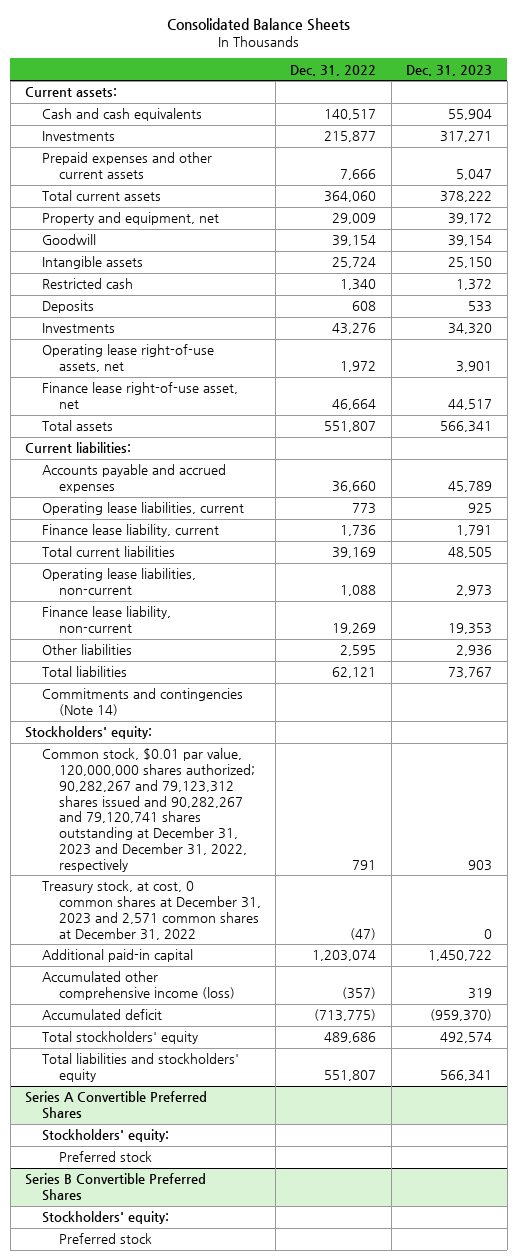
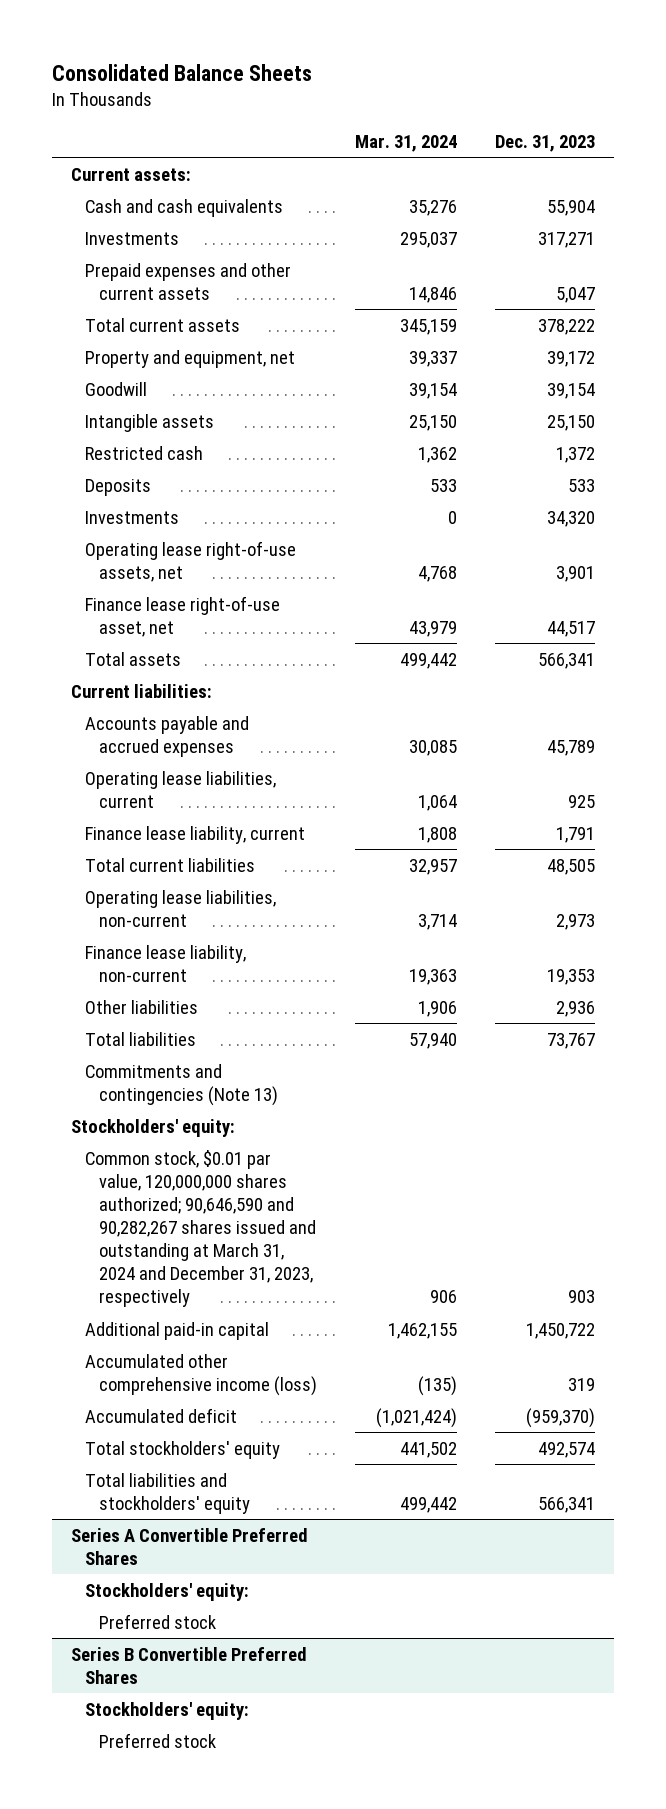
[290,64,377,76] Dec. 31, 2022 -> none
none -> [355,134,458,152] Mar. 31, 2024
[41,688,243,717] Commitments and contingencies (Note 14) -> [85,1063,279,1106] Commitments and contingencies (Note 13)
[41,880,261,940] Treasury stock, at cost, 0 common shares at December 31, 2023 and 2,571 common shares at December 31, 2022 -> none
[41,748,255,872] Common stock, $0.01 par value, 120,000,000 shares authorized; 90,282,267 and 79,123,312 shares issued and 90,282,267 and 79,120,741 shares outstanding at December 31, 2023 and December 31, 2022, respectively -> [85,1149,317,1308] Common stock, $0.01 par value, 120,000,000 shares authorized; 90,646,590 and 90,282,267 shares issued and outstanding at March 31, 2024 and December 31, 2023, respectively

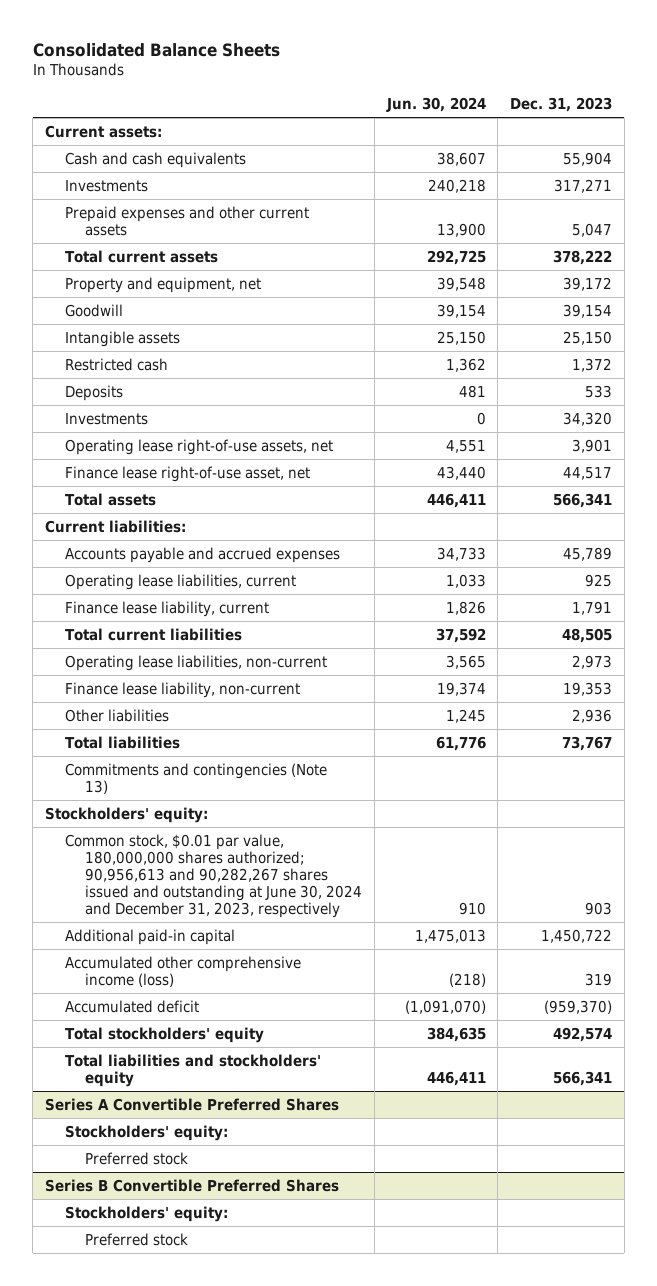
[355,134,458,152] Mar. 31, 2024 -> none
none -> [385,96,486,112] Jun. 30, 2024
[85,1149,317,1308] Common stock, $0.01 par value, 120,000,000 shares authorized; 90,646,590 and 90,282,267 shares issued and outstanding at March 31, 2024 and December 31, 2023, respectively -> [65,833,363,918] Common stock, $0.01 par value, 180,000,000 shares authorized; 90,956,613 and 90,282,267 shares issued and outstanding at June 30, 2024 and December 31, 2023, respectively

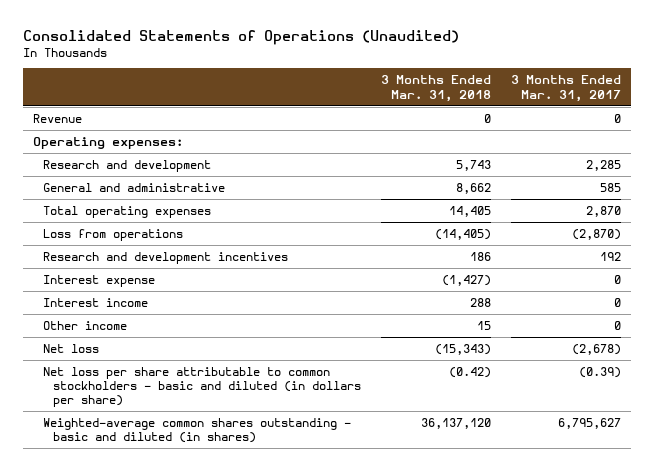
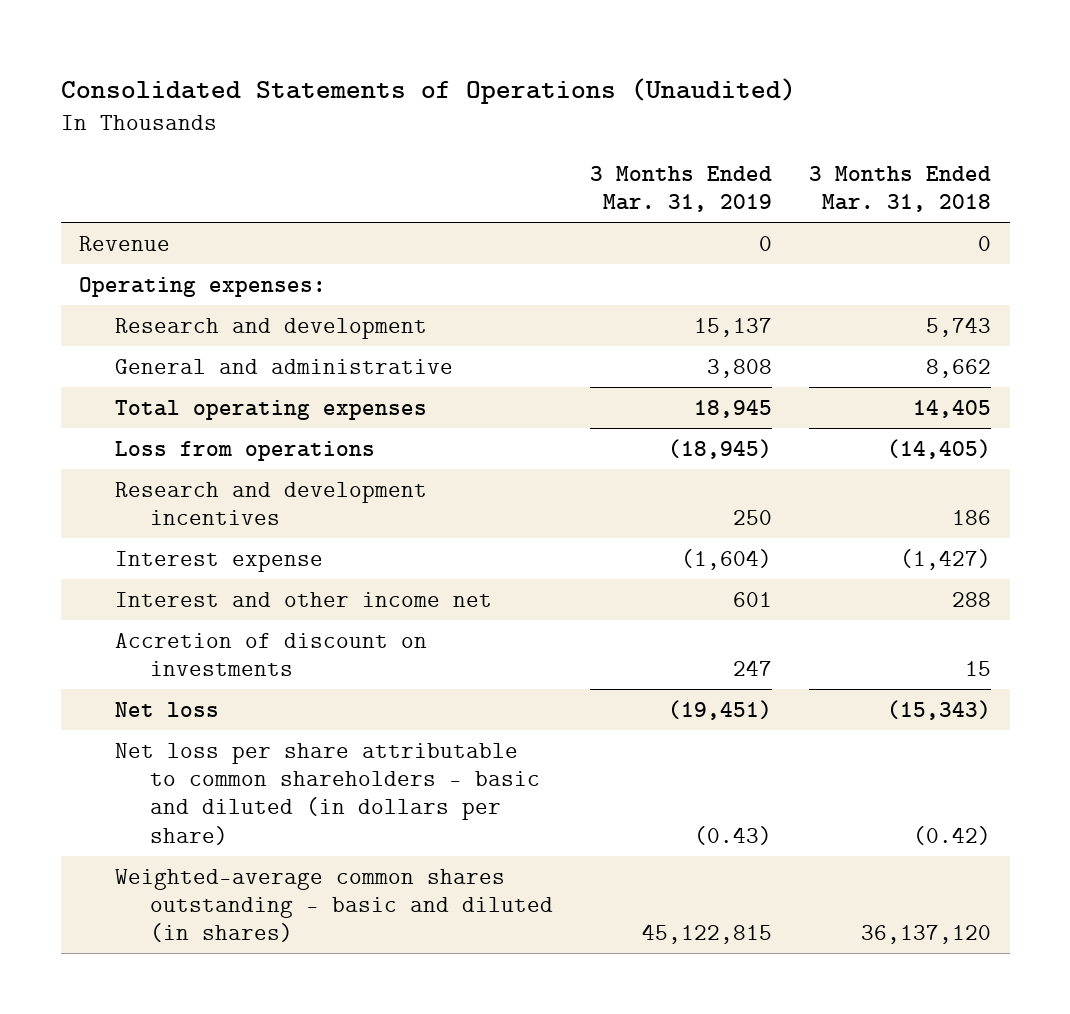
[510,75,621,102] 3 Months Ended Mar. 31, 2017 -> none
none -> [590,165,773,213] 3 Months Ended Mar. 31, 2019
[42,320,127,330] Other income -> none
[42,297,148,307] Interest income -> [114,591,492,607] Interest and other income net
none -> [114,632,427,676] Accretion of discount on investments
[42,366,361,408] Net loss per share attributable to common stockholders - basic and diluted (in dollars per share) -> [114,742,540,845] Net loss per share attributable to common shareholders - basic and diluted (in dollars per share)

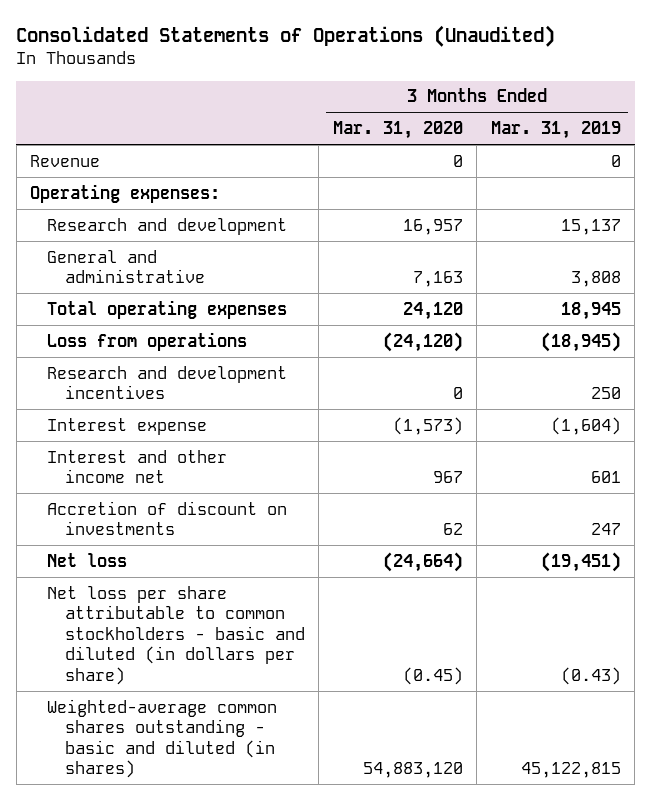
[809,165,992,213] 3 Months Ended Mar. 31, 2018 -> none
none -> [332,121,463,140] Mar. 31, 2020
[114,742,540,845] Net loss per share attributable to common shareholders - basic and diluted (in dollars per share) -> [47,585,305,685] Net loss per share attributable to common stockholders - basic and diluted (in dollars per share)

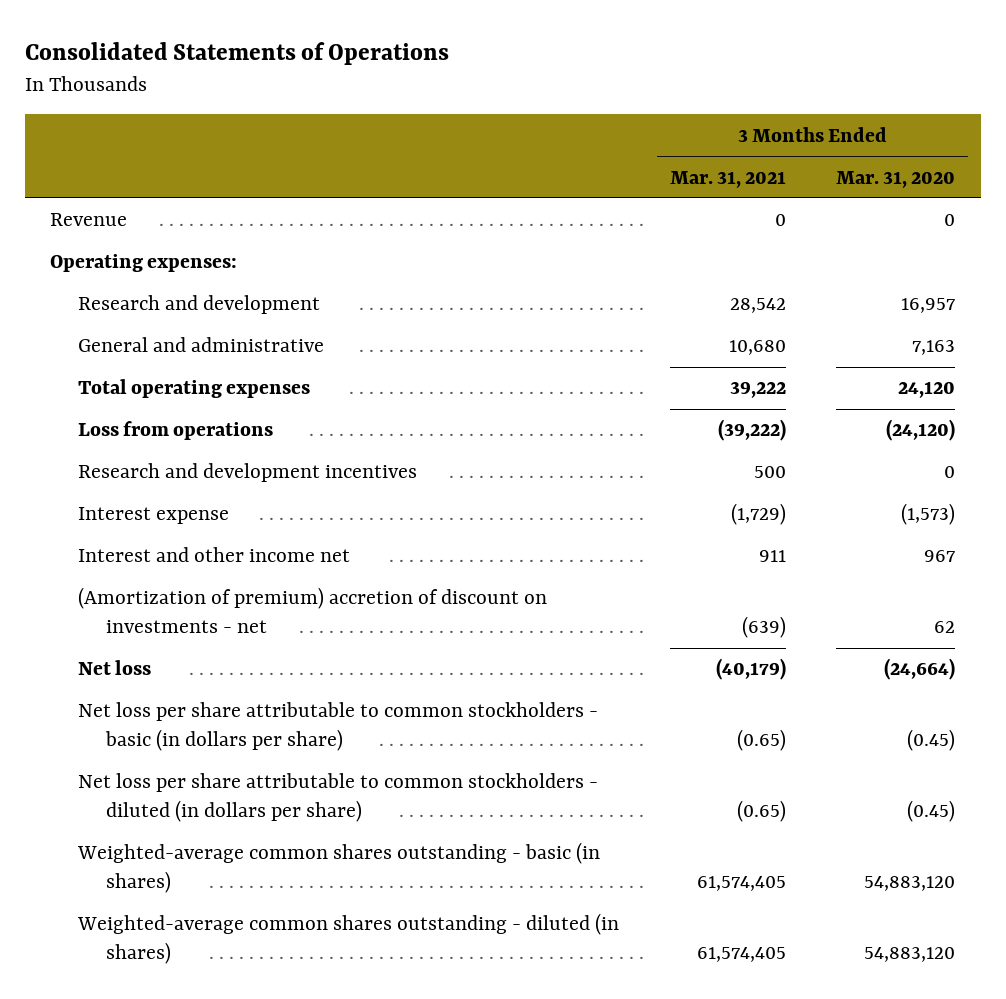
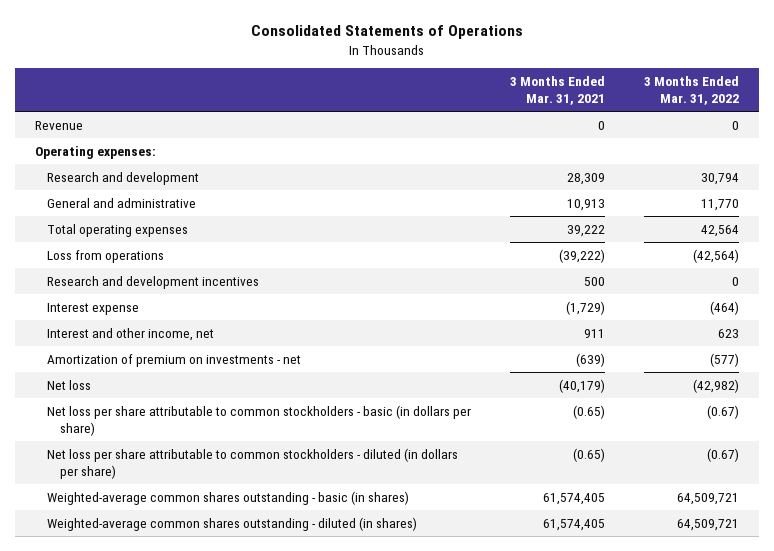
[836,170,956,188] Mar. 31, 2020 -> none
none -> [644,75,740,106] 3 Months Ended Mar. 31, 2022
[729,298,786,314] 28,542 -> [567,172,606,185] 28,309
[728,340,786,356] 10,680 -> [567,198,606,211] 10,913
[77,547,350,563] Interest and other income net -> [47,327,215,341] Interest and other income, net
[77,587,547,634] (Amortization of premium) accretion of discount on investments - net -> [47,353,302,367] Amortization of premium on investments - net

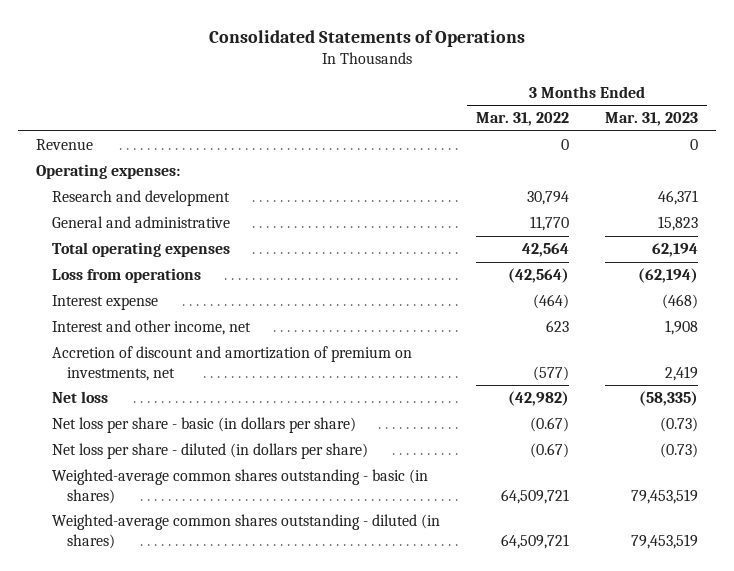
[510,75,606,106] 3 Months Ended Mar. 31, 2021 -> none
none -> [604,112,698,127] Mar. 31, 2023
[47,275,260,289] Research and development incentives -> none
[47,353,302,367] Amortization of premium on investments - net -> [51,346,412,381] Accretion of discount and amortization of premium on investments, net
[47,404,472,437] Net loss per share attributable to common stockholders - basic (in dollars per share) -> [51,417,356,434] Net loss per share - basic (in dollars per share)
[47,447,459,480] Net loss per share attributable to common stockholders - diluted (in dollars per share) -> [51,443,368,460] Net loss per share - diluted (in dollars per share)

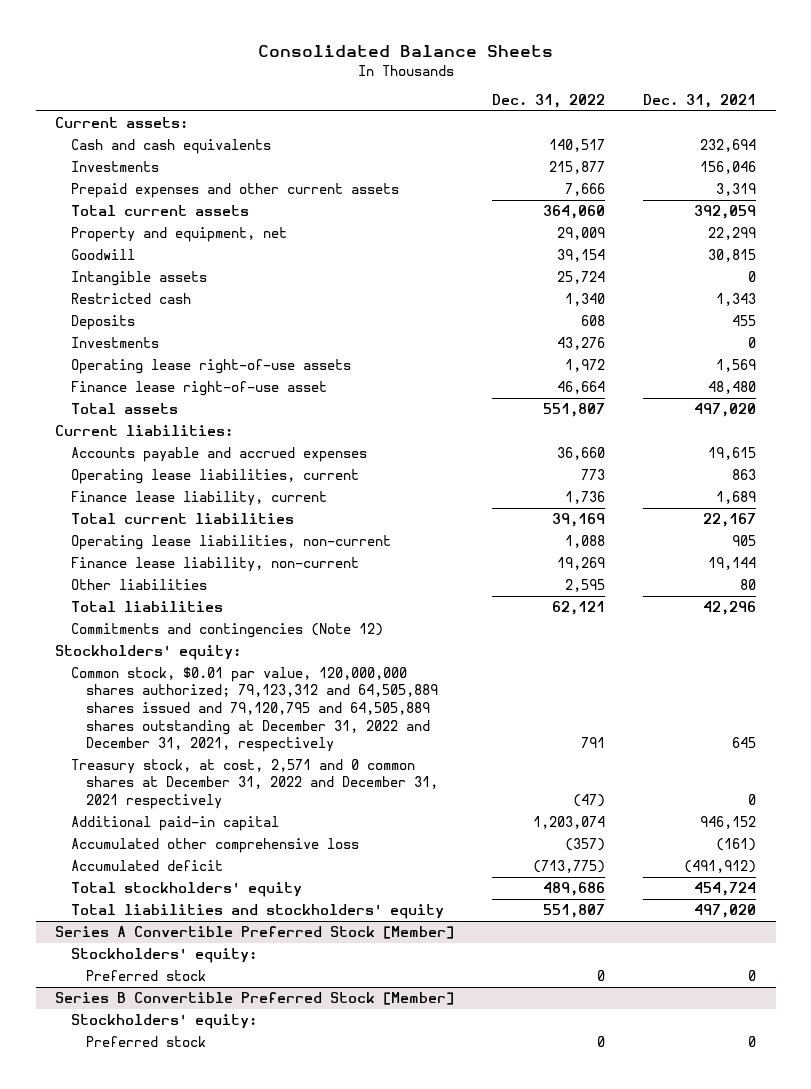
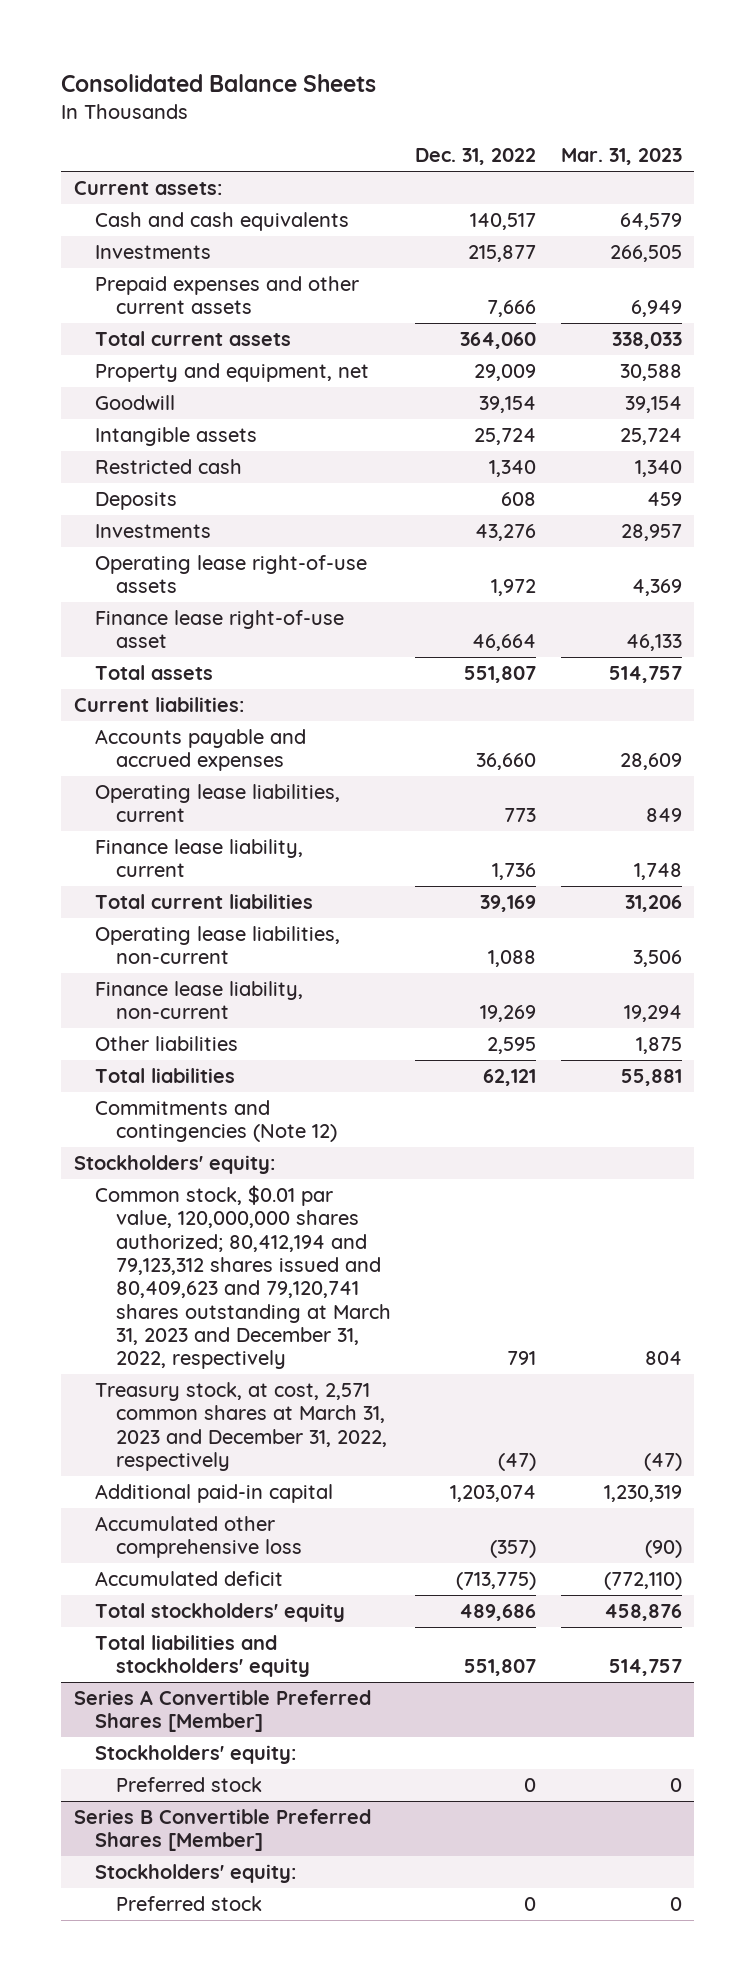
[643,94,757,109] Dec. 31, 2021 -> none
none -> [560,148,682,166] Mar. 31, 2023
[70,666,439,753] Common stock, $0.01 par value, 120,000,000 shares authorized; 79,123,312 and 64,505,889 shares issued and 79,120,795 and 64,505,889 shares outstanding at December 31, 2022 and December 31, 2021, respectively -> [94,1185,391,1370] Common stock, $0.01 par value, 120,000,000 shares authorized; 80,412,194 and 79,123,312 shares issued and 80,409,623 and 79,120,741 shares outstanding at March 31, 2023 and December 31, 2022, respectively
[70,758,439,810] Treasury stock, at cost, 2,571 and 0 common shares at December 31, 2022 and December 31, 2021 respectively -> [94,1382,387,1472] Treasury stock, at cost, 2,571 common shares at March 31, 2023 and December 31, 2022, respectively
[54,925,454,939] Series A Convertible Preferred Stock [Member] -> [73,1690,371,1733] Series A Convertible Preferred Shares [Member]
[54,991,454,1005] Series B Convertible Preferred Stock [Member] -> [73,1809,371,1852] Series B Convertible Preferred Shares [Member]

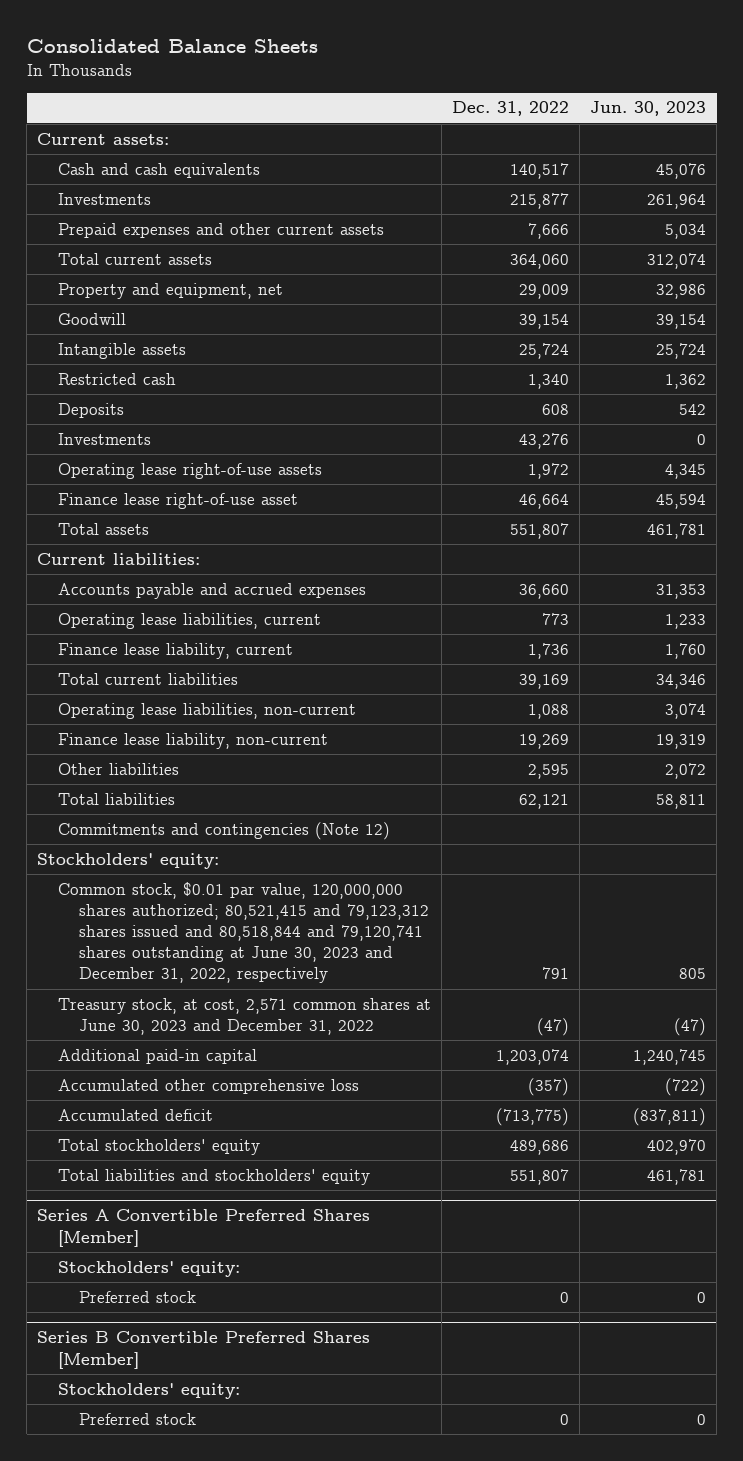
[560,148,682,166] Mar. 31, 2023 -> none
none -> [590,101,707,117] Jun. 30, 2023
[94,1185,391,1370] Common stock, $0.01 par value, 120,000,000 shares authorized; 80,412,194 and 79,123,312 shares issued and 80,409,623 and 79,120,741 shares outstanding at March 31, 2023 and December 31, 2022, respectively -> [58,881,429,984] Common stock, $0.01 par value, 120,000,000 shares authorized; 80,521,415 and 79,123,312 shares issued and 80,518,844 and 79,120,741 shares outstanding at June 30, 2023 and December 31, 2022, respectively
[94,1382,387,1472] Treasury stock, at cost, 2,571 common shares at March 31, 2023 and December 31, 2022, respectively -> [58,997,432,1035] Treasury stock, at cost, 2,571 common shares at June 30, 2023 and December 31, 2022

